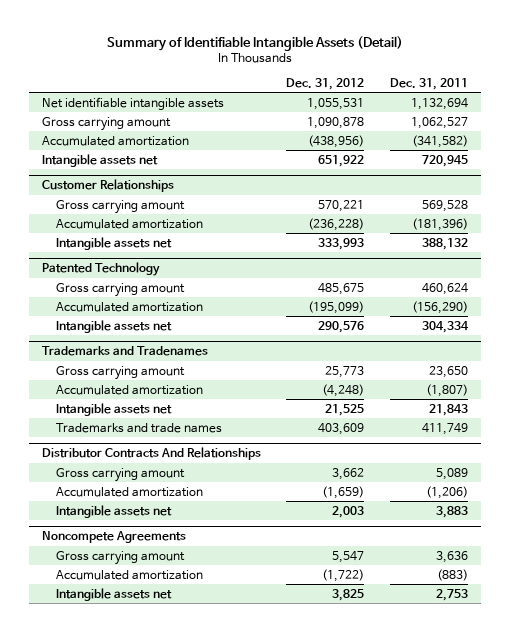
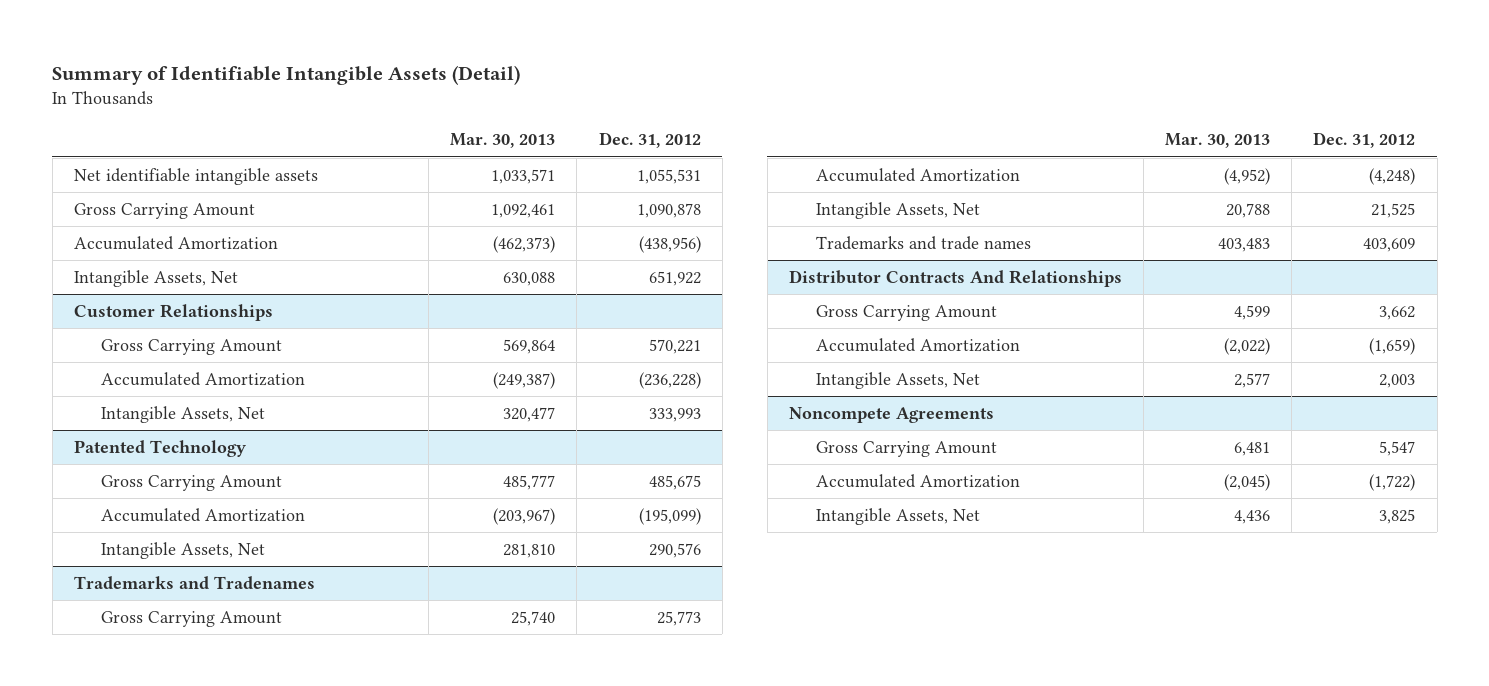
[390,77,469,90] Dec. 31, 2011 -> none
none -> [450,133,556,149] Mar. 30, 2013
[41,116,171,131] Gross carrying amount -> [73,203,255,220] Gross Carrying Amount
[41,135,189,146] Accumulated amortization -> [73,236,278,251] Accumulated Amortization
[41,153,158,167] Intangible assets net -> [73,270,238,288] Intangible Assets, Net
[56,199,186,214] Gross carrying amount -> [101,339,283,356] Gross Carrying Amount
[56,218,204,229] Accumulated amortization -> [101,372,306,387] Accumulated Amortization
[56,236,173,250] Intangible assets net -> [101,406,266,424] Intangible Assets, Net
[56,282,186,297] Gross carrying amount -> [101,475,283,492] Gross Carrying Amount
[56,301,204,312] Accumulated amortization -> [101,508,306,523] Accumulated Amortization
[56,319,173,333] Intangible assets net -> [101,542,266,560] Intangible Assets, Net
[56,365,186,380] Gross carrying amount -> [101,611,283,628] Gross Carrying Amount
[56,384,204,395] Accumulated amortization -> [816,168,1021,183] Accumulated Amortization
[56,402,173,416] Intangible assets net -> [816,202,981,220] Intangible Assets, Net
[56,467,186,482] Gross carrying amount -> [816,305,998,322] Gross Carrying Amount
[56,486,204,497] Accumulated amortization -> [816,338,1021,353] Accumulated Amortization
[56,504,173,518] Intangible assets net -> [816,372,981,390] Intangible Assets, Net
[56,550,186,565] Gross carrying amount -> [816,441,998,458] Gross Carrying Amount
[56,569,204,580] Accumulated amortization -> [816,474,1021,489] Accumulated Amortization
[56,587,173,601] Intangible assets net -> [816,508,981,526] Intangible Assets, Net

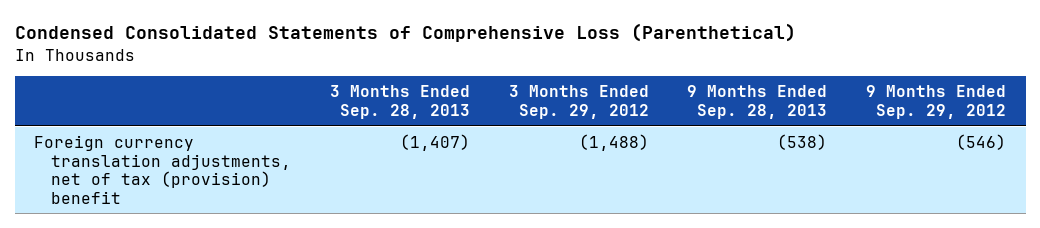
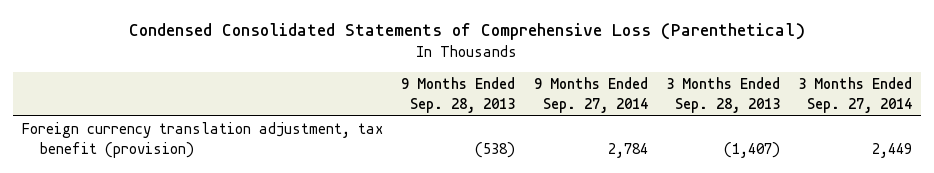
[508,85,649,120] 3 Months Ended Sep. 29, 2012 -> none
[866,85,1007,120] 9 Months Ended Sep. 29, 2012 -> none
none -> [533,77,648,113] 9 Months Ended Sep. 27, 2014
none -> [798,77,913,113] 3 Months Ended Sep. 27, 2014
[34,135,292,204] Foreign currency translation adjustments, net of tax (provision) benefit -> [22,122,384,158] Foreign currency translation adjustment, tax benefit (provision)

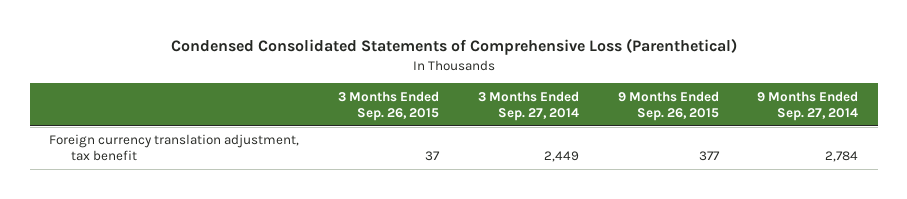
[401,77,516,113] 9 Months Ended Sep. 28, 2013 -> none
[665,77,780,113] 3 Months Ended Sep. 28, 2013 -> none
none -> [337,90,439,121] 3 Months Ended Sep. 26, 2015
none -> [617,90,719,121] 9 Months Ended Sep. 26, 2015
[22,122,384,158] Foreign currency translation adjustment, tax benefit (provision) -> [49,134,300,162] Foreign currency translation adjustment, tax benefit

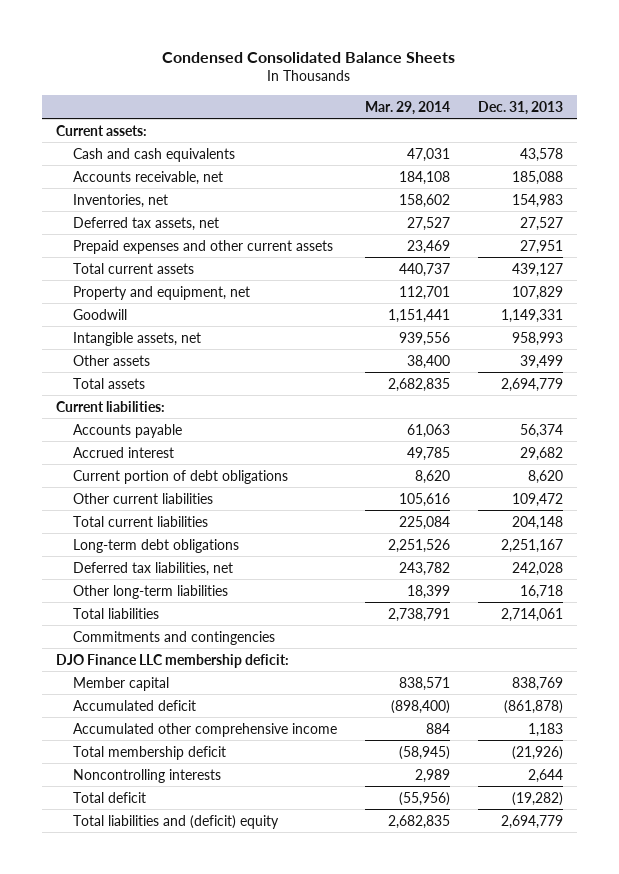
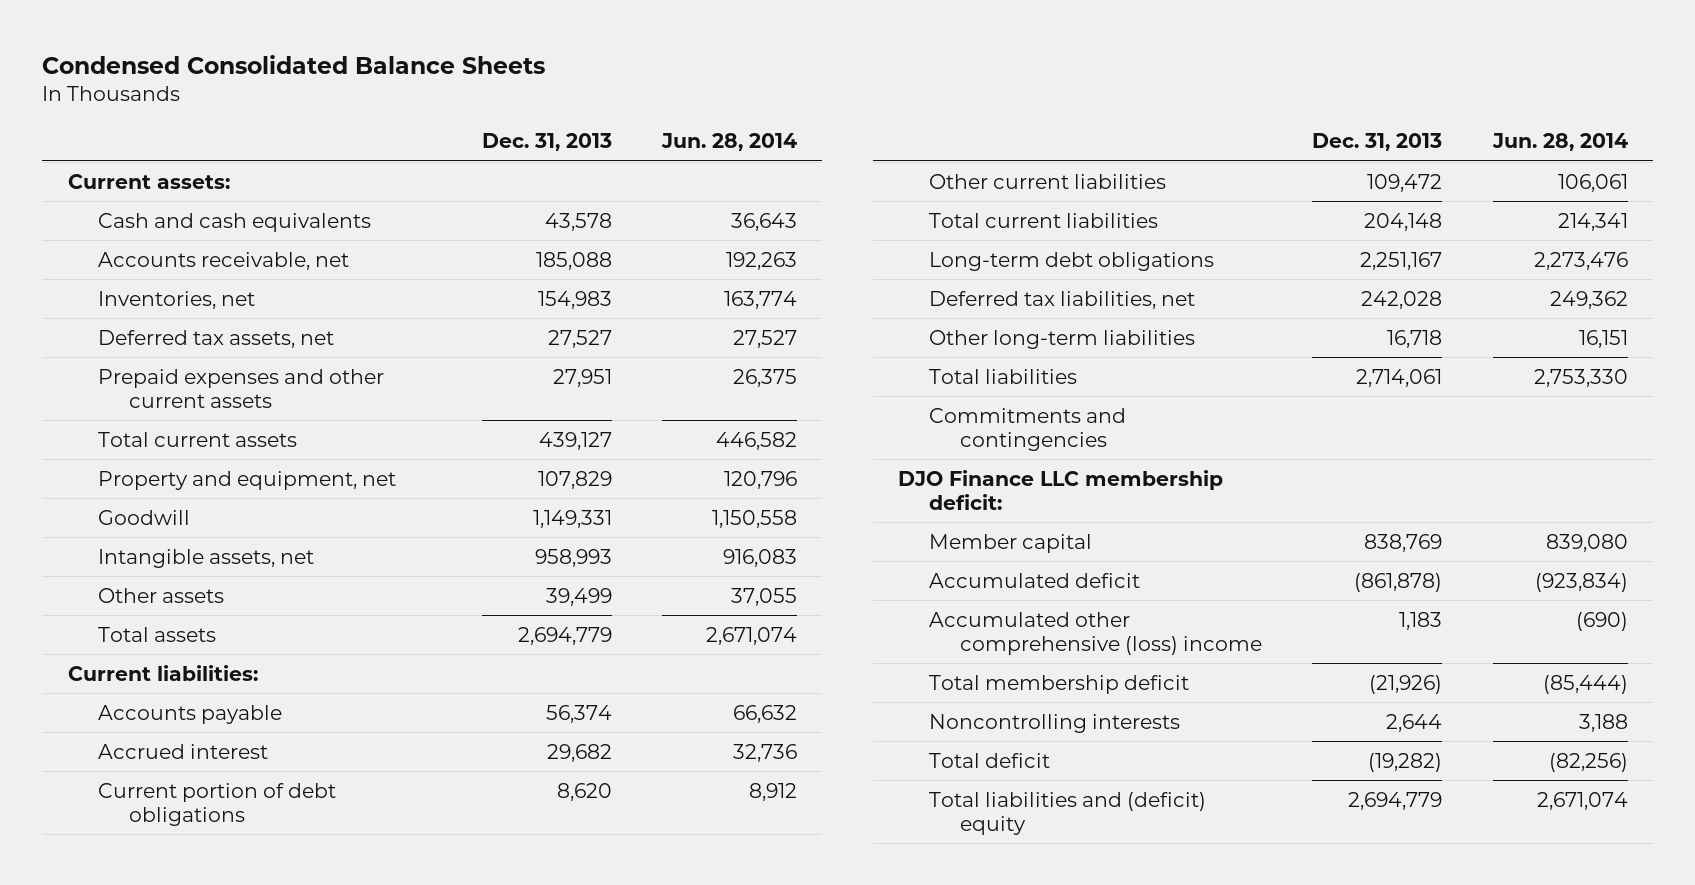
[365,100,451,115] Mar. 29, 2014 -> none
none -> [660,133,797,152] Jun. 28, 2014
[73,722,338,737] Accumulated other comprehensive income -> [928,611,1262,655] Accumulated other comprehensive (loss) income

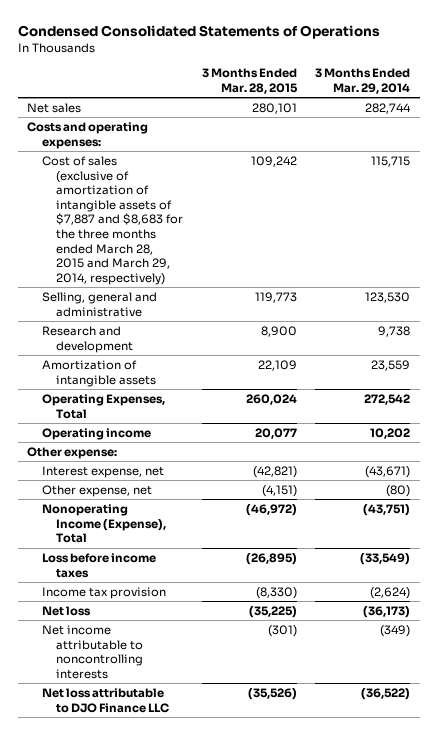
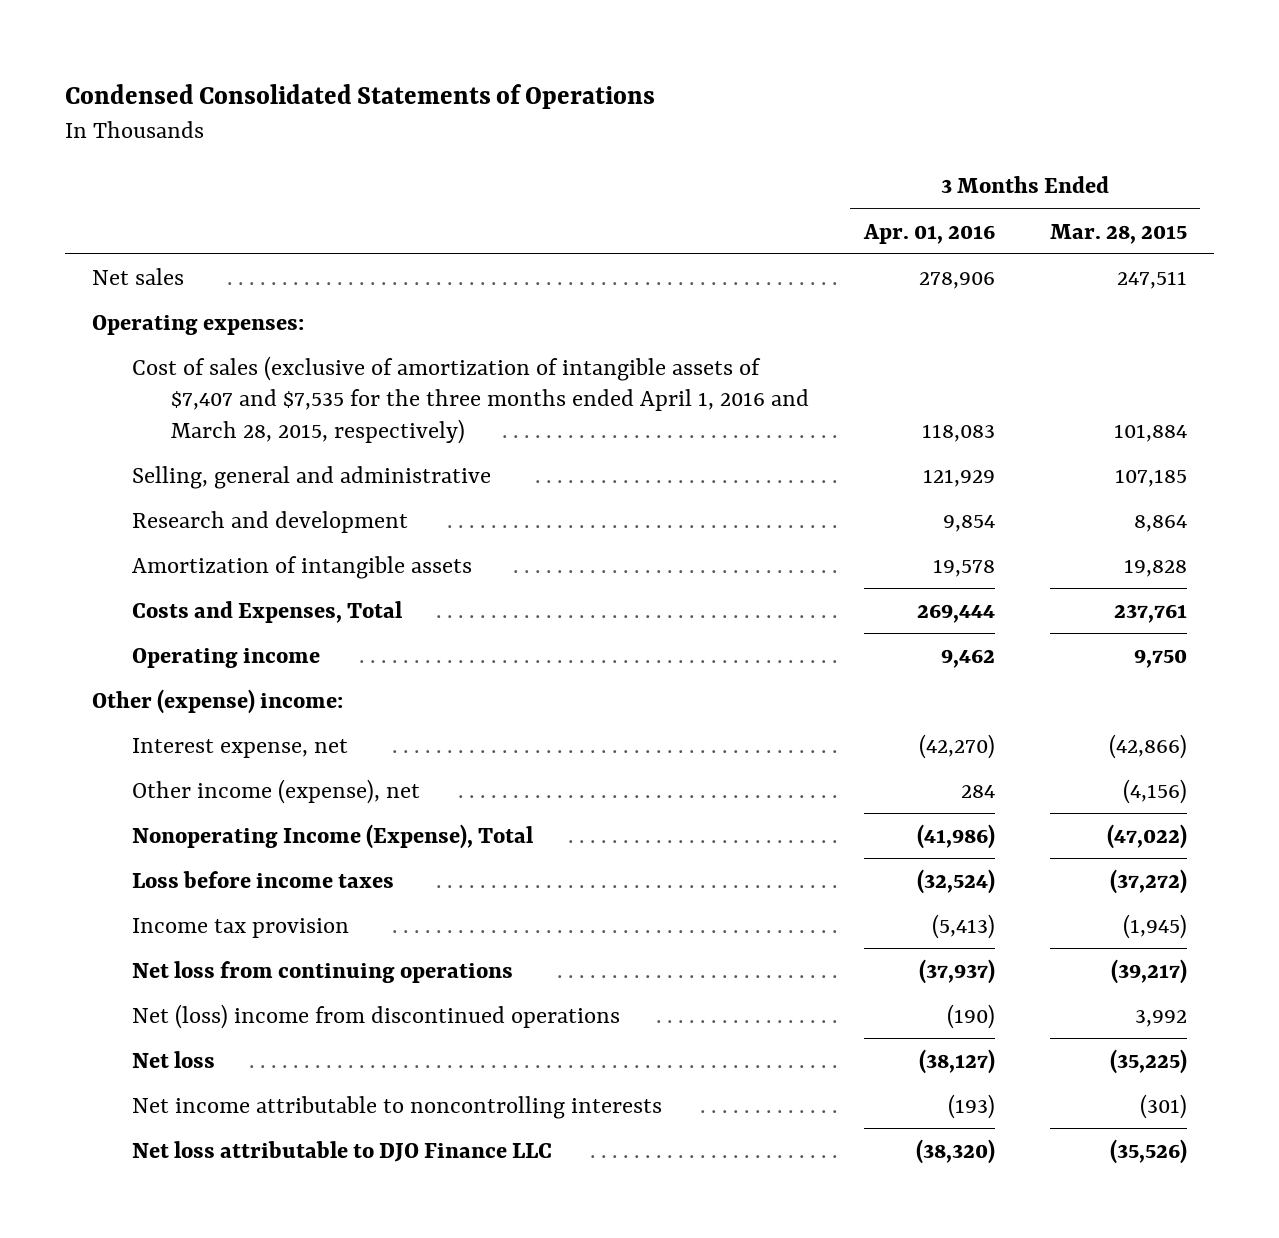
[315,68,411,94] 3 Months Ended Mar. 29, 2014 -> none
none -> [862,223,995,244] Apr. 01, 2016
[41,393,165,419] Operating Expenses, Total -> none
[251,102,297,114] 280,101 -> [1116,270,1187,289] 247,511
[27,121,149,149] Costs and operating expenses: -> [92,314,305,335] Operating expenses:
[41,155,184,285] Cost of sales (exclusive of amortization of intangible assets of $7,887 and $8,683 for the three months ended March 28, 2015 and March 29, 2014, respectively) -> [131,355,810,444] Cost of sales (exclusive of amortization of intangible assets of $7,407 and $7,535 for the three months ended April 1, 2016 and March 28, 2015, respectively)
[250,155,297,167] 109,242 -> [1113,423,1187,442] 101,884
[254,291,297,303] 119,773 -> [1114,468,1187,487] 107,185
[260,325,297,337] 8,900 -> [1133,514,1187,532] 8,864
[257,359,297,371] 22,109 -> [1123,558,1187,577] 19,828
none -> [131,600,402,623] Costs and Expenses, Total
[254,427,297,439] 20,077 -> [1133,648,1187,668] 9,750
[27,446,118,459] Other expense: -> [92,688,344,714] Other (expense) income:
[252,465,297,478] (42,821) -> [1108,733,1187,759] (42,866)
[41,484,152,497] Other expense, net -> [131,778,420,804] Other income (expense), net
[261,484,297,497] (4,151) -> [1122,778,1187,804] (4,156)
[245,503,297,516] (46,972) -> [1106,823,1187,849] (47,022)
[245,552,297,565] (26,895) -> [1109,868,1187,894] (37,272)
[255,586,297,599] (8,330) -> [1122,913,1187,939] (1,945)
none -> [131,960,513,983] Net loss from continuing operations
none -> [131,1003,620,1029] Net (loss) income from discontinued operations

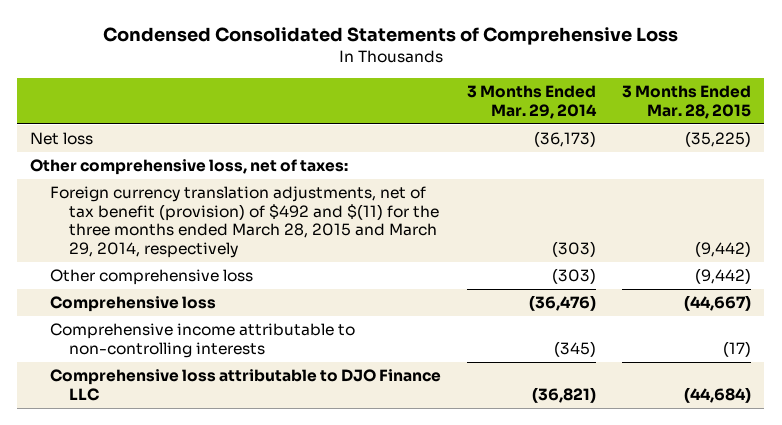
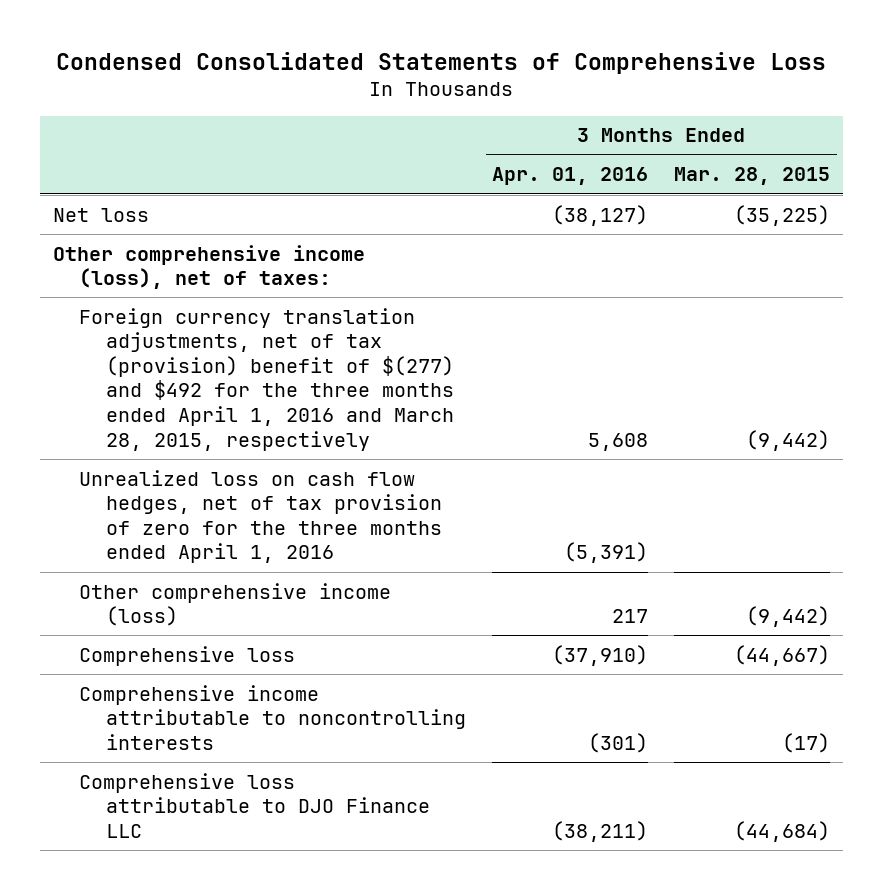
[466,85,597,119] 3 Months Ended Mar. 29, 2014 -> none
none -> [492,167,649,186] Apr. 01, 2016
[30,159,349,176] Other comprehensive loss, net of taxes: -> [52,244,365,290] Other comprehensive income (loss), net of taxes:
[49,186,440,258] Foreign currency translation adjustments, net of tax benefit (provision) of $492 and $(11) for the three months ended March 28, 2015 and March 29, 2014, respectively -> [79,307,455,451] Foreign currency translation adjustments, net of tax (provision) benefit of $(277) and $492 for the three months ended April 1, 2016 and March 28, 2015, respectively
none -> [79,469,443,564] Unrealized loss on cash flow hedges, net of tax provision of zero for the three months ended April 1, 2016
[49,269,253,286] Other comprehensive loss -> [79,582,392,627] Other comprehensive income (loss)
[49,323,355,358] Comprehensive income attributable to non-controlling interests -> [79,684,467,750] Comprehensive income attributable to noncontrolling interests

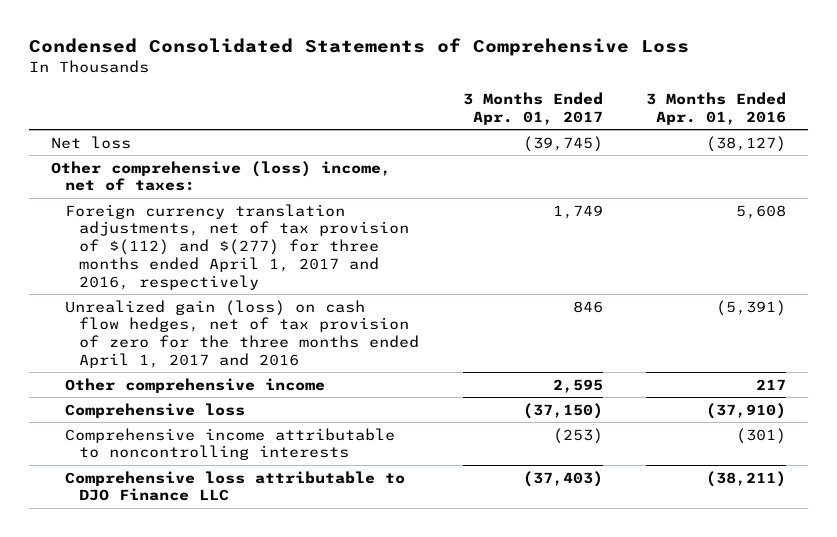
[674,167,831,186] Mar. 28, 2015 -> none
none -> [462,92,603,125] 3 Months Ended Apr. 01, 2017
[52,244,365,290] Other comprehensive income (loss), net of taxes: -> [51,160,392,192] Other comprehensive (loss) income, net of taxes:
[79,307,455,451] Foreign currency translation adjustments, net of tax (provision) benefit of $(277) and $492 for the three months ended April 1, 2016 and March 28, 2015, respectively -> [65,203,410,290] Foreign currency translation adjustments, net of tax provision of $(112) and $(277) for three months ended April 1, 2017 and 2016, respectively
[79,469,443,564] Unrealized loss on cash flow hedges, net of tax provision of zero for the three months ended April 1, 2016 -> [65,299,420,368] Unrealized gain (loss) on cash flow hedges, net of tax provision of zero for the three months ended April 1, 2017 and 2016
[79,582,392,627] Other comprehensive income (loss) -> [65,377,326,393] Other comprehensive income

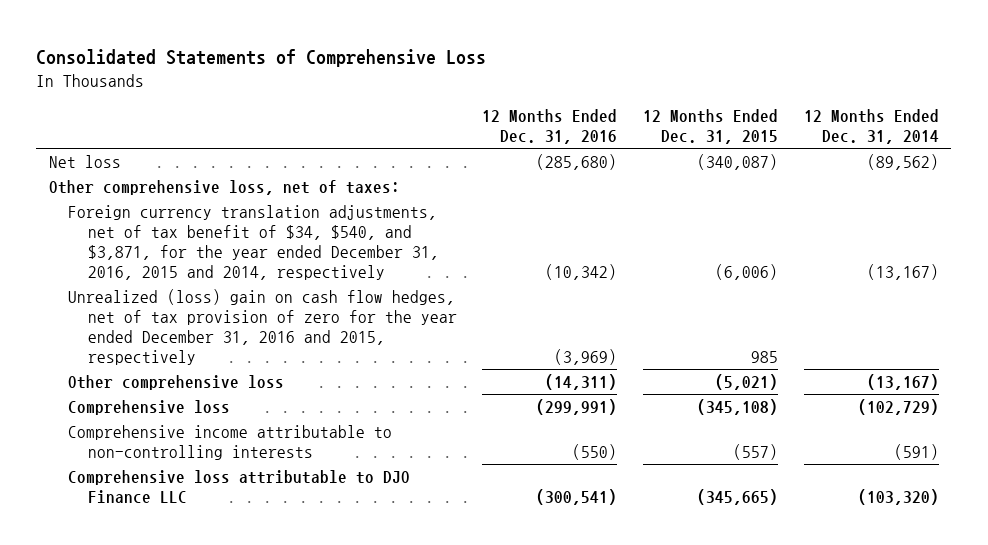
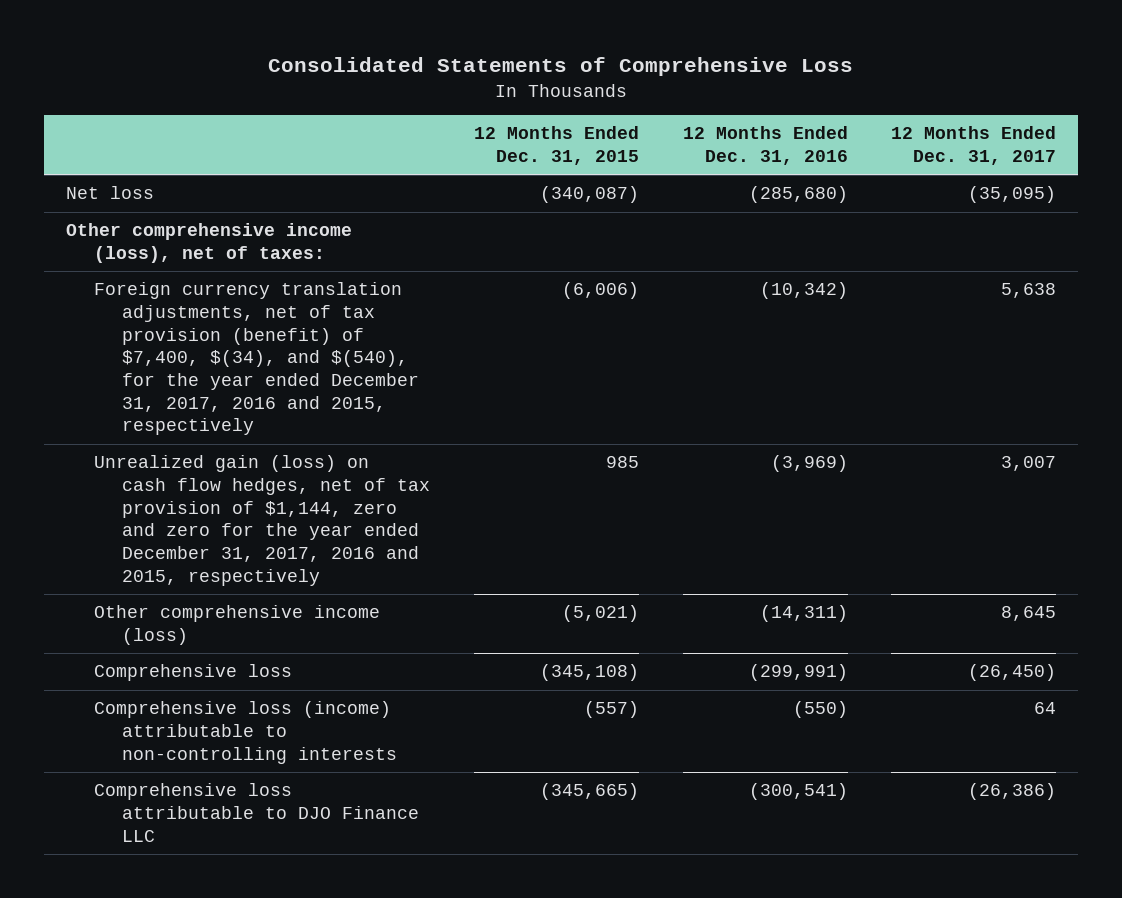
[803,109,939,145] 12 Months Ended Dec. 31, 2014 -> none
none -> [891,126,1057,165] 12 Months Ended Dec. 31, 2017
[48,179,400,195] Other comprehensive loss, net of taxes: -> [65,223,352,264] Other comprehensive income (loss), net of taxes:
[68,204,439,281] Foreign currency translation adjustments, net of tax benefit of $34, $540, and $3,871, for the year ended December 31, 2016, 2015 and 2014, respectively -> [93,282,420,436] Foreign currency translation adjustments, net of tax provision (benefit) of $7,400, $(34), and $(540), for the year ended December 31, 2017, 2016 and 2015, respectively
[68,288,457,366] Unrealized (loss) gain on cash flow hedges, net of tax provision of zero for the year ended December 31, 2016 and 2015, respectively -> [93,455,431,586] Unrealized gain (loss) on cash flow hedges, net of tax provision of $1,144, zero and zero for the year ended December 31, 2017, 2016 and 2015, respectively
[68,374,285,390] Other comprehensive loss -> [93,605,380,646] Other comprehensive income (loss)
[68,424,393,461] Comprehensive income attributable to non-controlling interests -> [93,701,398,764] Comprehensive loss (income) attributable to non-controlling interests

